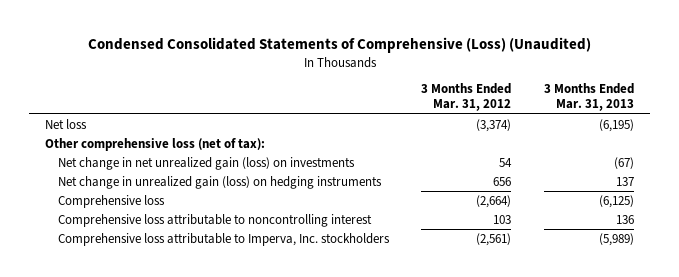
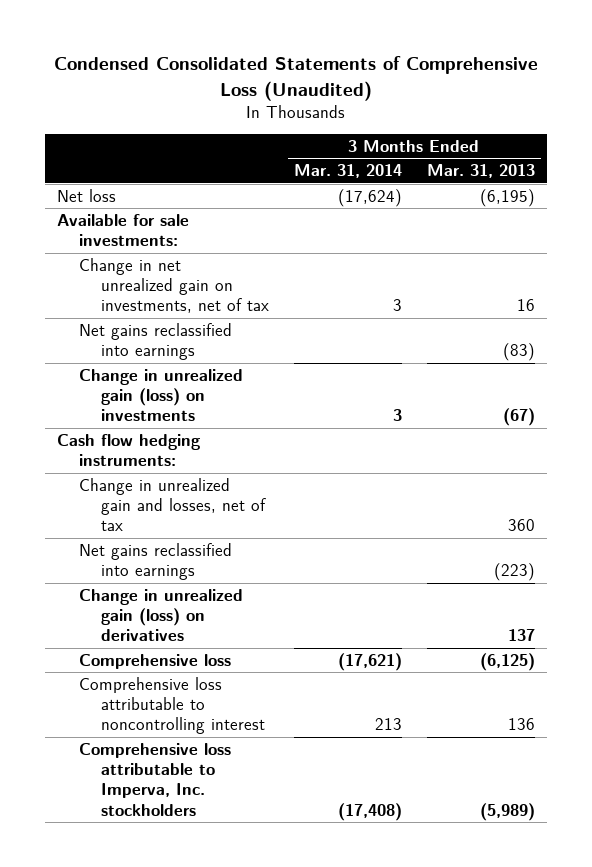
[87,37,591,54] Condensed Consolidated Statements of Comprehensive (Loss) (Unaudited) -> [54,56,539,101] Condensed Consolidated Statements of Comprehensive Loss (Unaudited)
[421,83,512,112] 3 Months Ended Mar. 31, 2012 -> none
none -> [293,164,402,179] Mar. 31, 2014
[45,137,266,151] Other comprehensive loss (net of tax): -> none
none -> [57,213,190,247] Available for sale investments:
none -> [79,257,270,314] Change in net unrealized gain on investments, net of tax
none -> [79,322,233,361] Net gains reclassified into earnings
[57,156,355,170] Net change in net unrealized gain (loss) on investments -> [79,368,244,422] Change in unrealized gain (loss) on investments
none -> [57,433,202,467] Cash flow hedging instruments:
none -> [79,477,267,532] Change in unrealized gain and losses, net of tax
none -> [79,542,233,581] Net gains reclassified into earnings
[57,175,382,189] Net change in unrealized gain (loss) on hedging instruments -> [79,588,244,642] Change in unrealized gain (loss) on derivatives

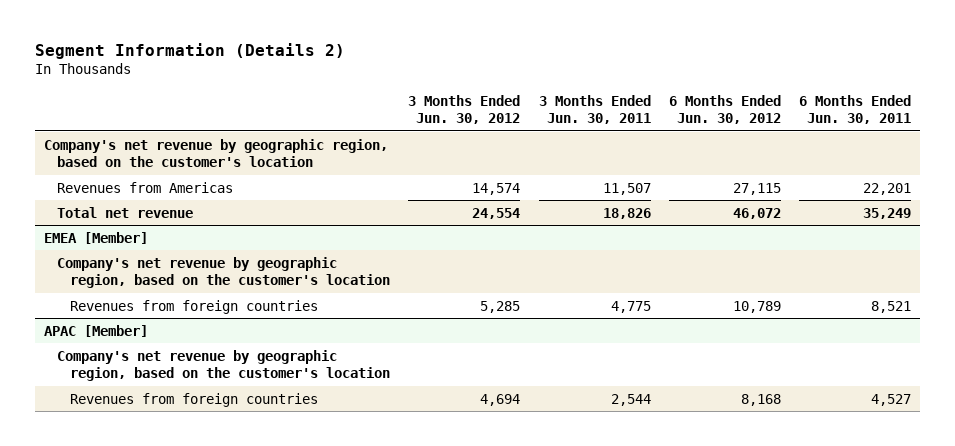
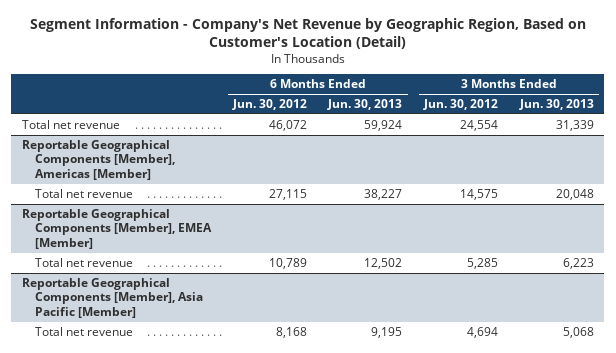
[34,42,345,59] Segment Information (Details 2) -> [29,18,586,50] Segment Information - Company's Net Revenue by Geographic Region, Based on Customer's Location (Detail)
[538,94,651,124] 3 Months Ended Jun. 30, 2011 -> none
[799,94,912,124] 6 Months Ended Jun. 30, 2011 -> none
none -> [327,98,403,110] Jun. 30, 2013
none -> [518,98,594,110] Jun. 30, 2013
[43,138,388,167] Company's net revenue by geographic region, based on the customer's location -> none
[56,181,233,193] Revenues from Americas -> none
[43,231,148,244] EMEA [Member] -> none
[56,256,390,288] Company's net revenue by geographic region, based on the customer's location -> none
[43,324,148,337] APAC [Member] -> none
[56,349,390,381] Company's net revenue by geographic region, based on the customer's location -> none
none -> [22,139,176,180] Reportable Geographical Components [Member], Americas [Member]
none -> [35,188,134,198] Total net revenue
none -> [22,208,213,249] Reportable Geographical Components [Member], EMEA [Member]
[69,299,318,314] Revenues from foreign countries -> [35,257,134,267] Total net revenue
none -> [22,277,204,318] Reportable Geographical Components [Member], Asia Pacific [Member]
[69,392,318,407] Revenues from foreign countries -> [35,326,134,336] Total net revenue

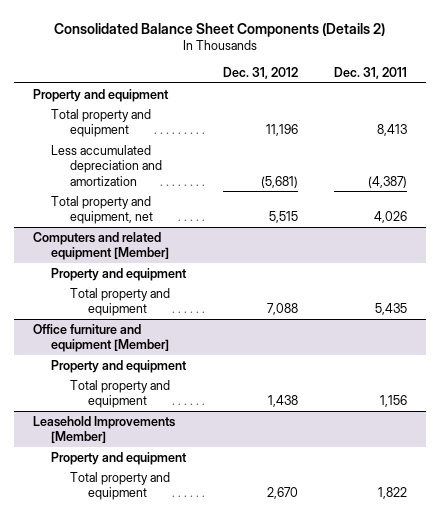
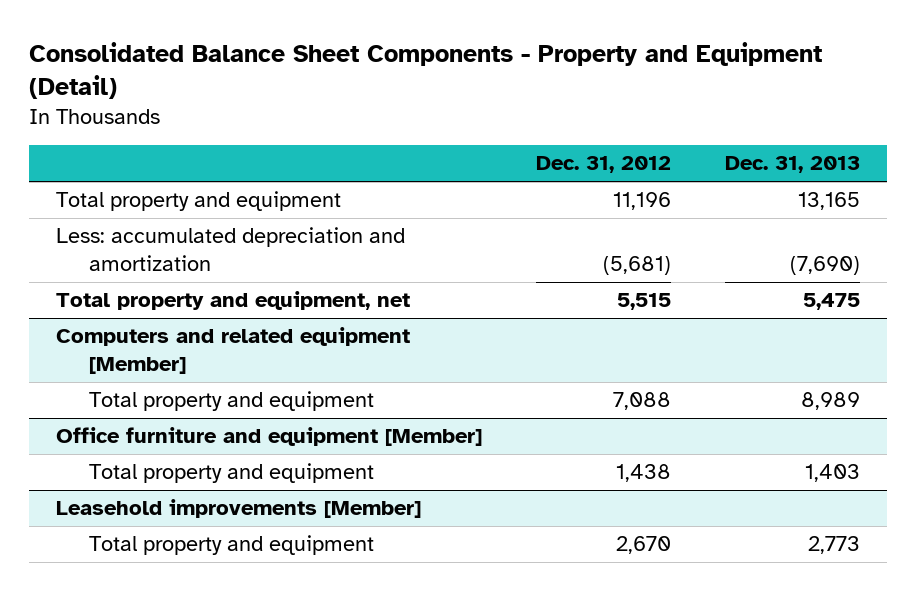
[54,22,386,37] Consolidated Balance Sheet Components (Details 2) -> [28,41,822,99] Consolidated Balance Sheet Components - Property and Equipment (Detail)
[334,67,408,80] Dec. 31, 2011 -> none
none -> [724,156,860,174] Dec. 31, 2013
[32,88,169,102] Property and equipment -> none
[51,144,162,186] Less accumulated depreciation and amortization -> [55,227,405,271] Less: accumulated depreciation and amortization
[51,267,188,281] Property and equipment -> none
[51,359,188,373] Property and equipment -> none
[51,451,188,465] Property and equipment -> none
[32,415,175,444] Leasehold Improvements [Member] -> [55,499,421,519] Leasehold improvements [Member]

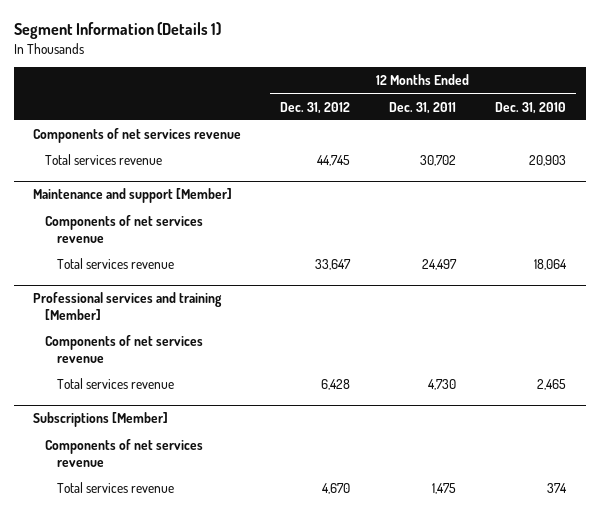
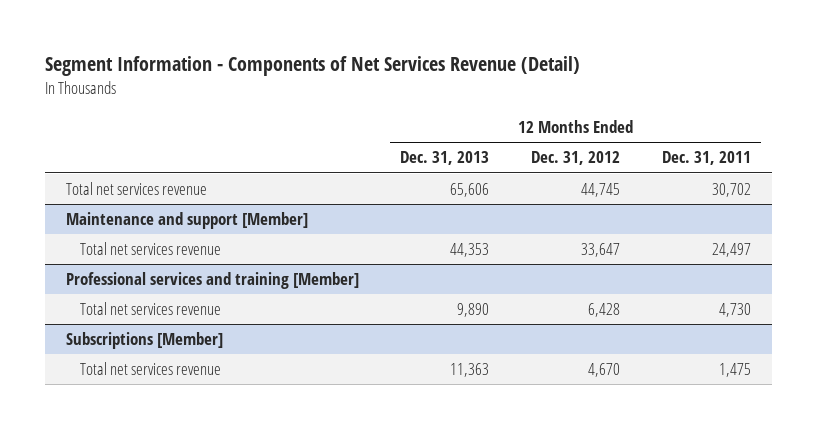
[13,22,221,40] Segment Information (Details 1) -> [44,56,580,77] Segment Information - Components of Net Services Revenue (Detail)
[495,101,567,114] Dec. 31, 2010 -> none
none -> [400,151,490,166] Dec. 31, 2013
[33,128,242,144] Components of net services revenue -> none
[45,154,163,166] Total services revenue -> [65,182,207,196] Total net services revenue
[45,215,204,243] Components of net services revenue -> none
[57,258,175,270] Total services revenue -> [79,242,221,256] Total net services revenue
[45,335,204,363] Components of net services revenue -> none
[57,378,175,390] Total services revenue -> [79,302,221,316] Total net services revenue
[45,439,204,467] Components of net services revenue -> none
[57,482,175,494] Total services revenue -> [79,362,221,376] Total net services revenue

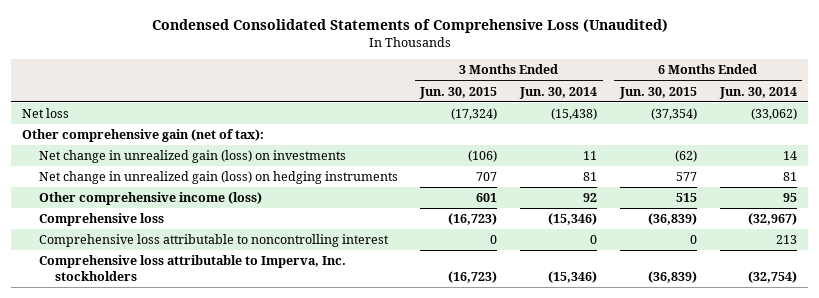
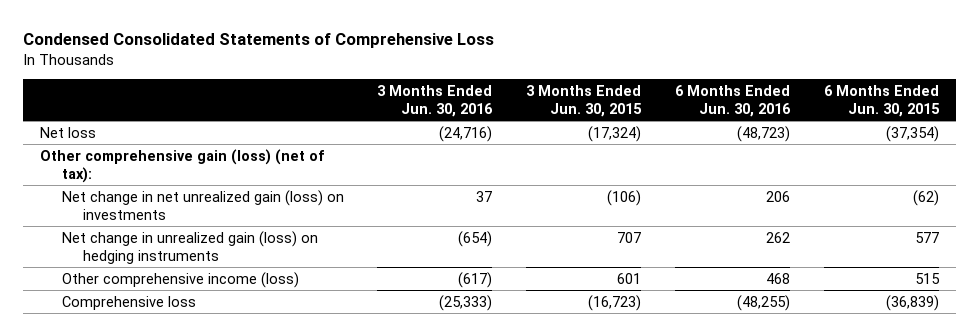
[151,19,668,34] Condensed Consolidated Statements of Comprehensive Loss (Unaudited) -> [22,33,494,49] Condensed Consolidated Statements of Comprehensive Loss
[519,86,598,99] Jun. 30, 2014 -> none
[718,86,797,99] Jun. 30, 2014 -> none
none -> [377,84,494,118] 3 Months Ended Jun. 30, 2016
none -> [674,84,791,118] 6 Months Ended Jun. 30, 2016
[22,129,265,143] Other comprehensive gain (net of tax): -> [39,148,325,183] Other comprehensive gain (loss) (net of tax):
[38,150,346,164] Net change in unrealized gain (loss) on investments -> [61,189,344,220] Net change in net unrealized gain (loss) on investments
[38,234,389,248] Comprehensive loss attributable to noncontrolling interest -> none
[38,255,346,281] Comprehensive loss attributable to Imperva, Inc. stockholders -> none

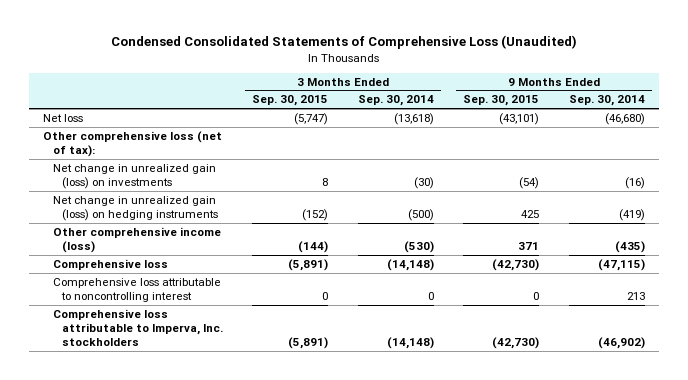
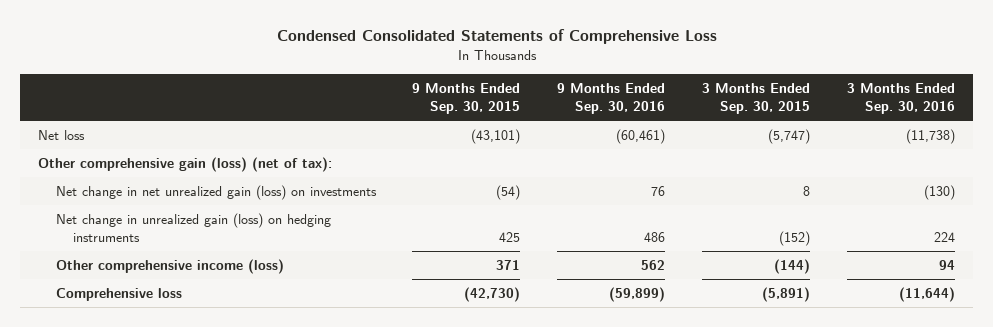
[110,35,577,50] Condensed Consolidated Statements of Comprehensive Loss (Unaudited) -> [276,29,717,45] Condensed Consolidated Statements of Comprehensive Loss
[357,95,434,107] Sep. 30, 2014 -> none
[568,95,645,107] Sep. 30, 2014 -> none
none -> [557,83,666,114] 9 Months Ended Sep. 30, 2016
none -> [846,83,955,114] 3 Months Ended Sep. 30, 2016
[43,130,223,157] Other comprehensive loss (net of tax): -> [38,157,333,173] Other comprehensive gain (loss) (net of tax):
[52,163,216,189] Net change in unrealized gain (loss) on investments -> [55,185,377,201] Net change in net unrealized gain (loss) on investments
[52,277,221,302] Comprehensive loss attributable to noncontrolling interest -> none
[52,308,223,346] Comprehensive loss attributable to Imperva, Inc. stockholders -> none

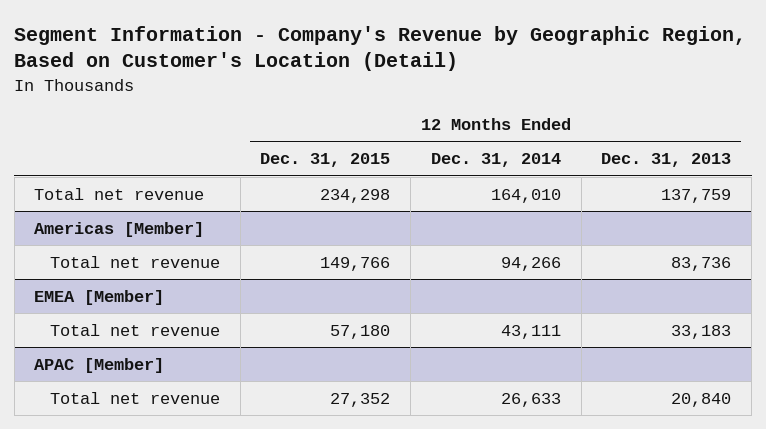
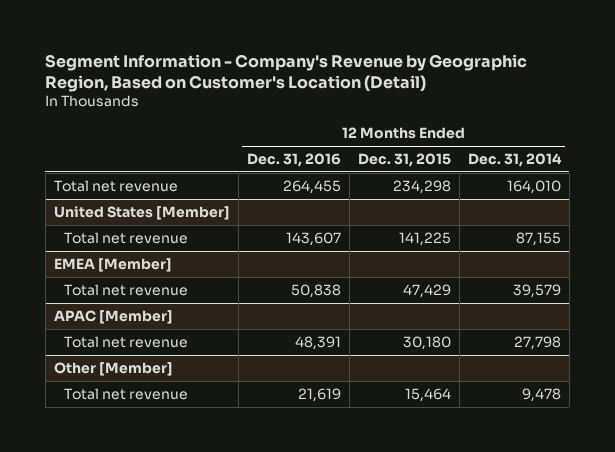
[601,153,732,168] Dec. 31, 2013 -> none
none -> [246,153,341,168] Dec. 31, 2016
[34,221,205,237] Americas [Member] -> none
none -> [53,205,230,220] United States [Member]
[320,256,391,271] 149,766 -> [398,231,451,246] 141,225
[500,256,561,271] 94,266 -> [515,231,561,246] 87,155
[330,324,391,339] 57,180 -> [402,283,451,298] 47,429
[500,324,561,339] 43,111 -> [512,283,561,298] 39,579
[330,392,391,407] 27,352 -> [402,335,451,350] 30,180
[500,392,561,407] 26,633 -> [513,335,561,350] 27,798
none -> [53,361,173,376] Other [Member]
none -> [63,387,188,400] Total net revenue

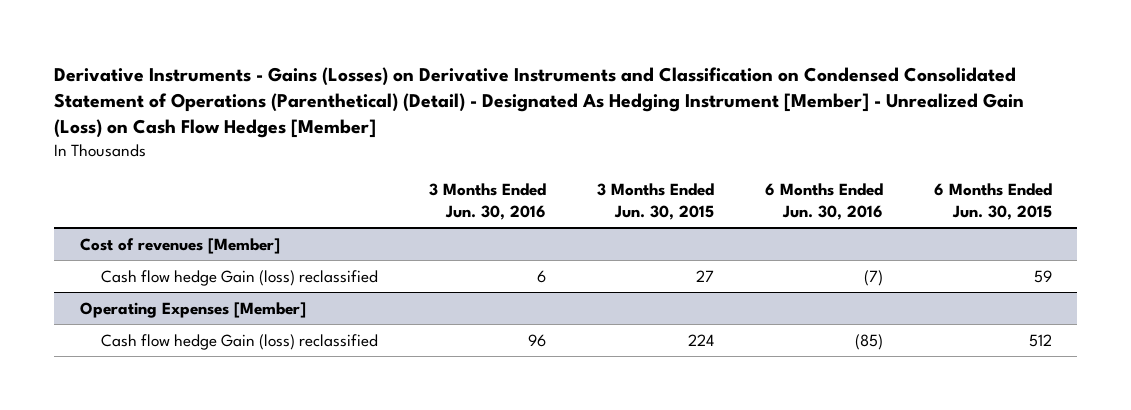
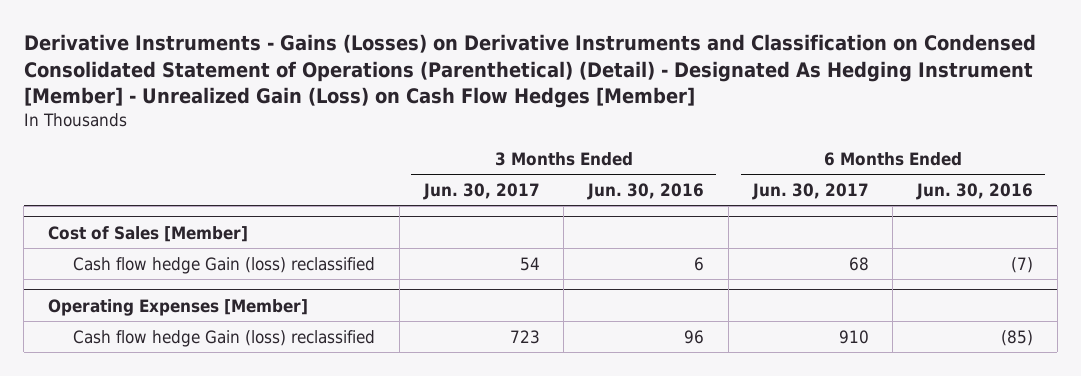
[596,183,714,220] 3 Months Ended Jun. 30, 2015 -> none
[933,183,1052,220] 6 Months Ended Jun. 30, 2015 -> none
none -> [422,182,540,200] Jun. 30, 2017
none -> [751,182,869,200] Jun. 30, 2017
[79,237,280,254] Cost of revenues [Member] -> [48,225,249,242] Cost of Sales [Member]

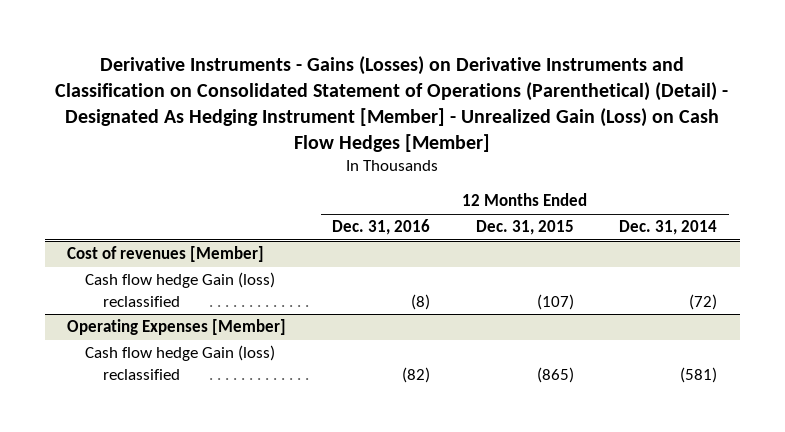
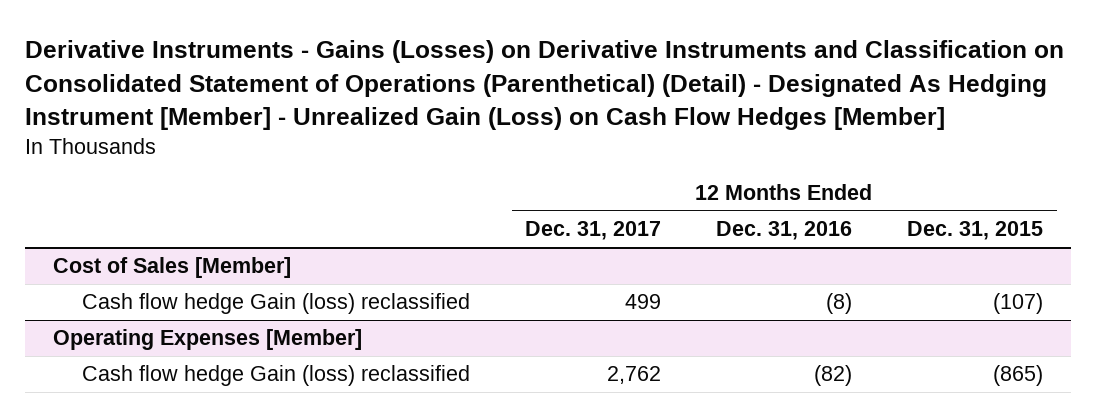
[619,220,718,236] Dec. 31, 2014 -> none
none -> [525,221,662,241] Dec. 31, 2017
[67,246,265,263] Cost of revenues [Member] -> [52,257,291,279] Cost of Sales [Member]

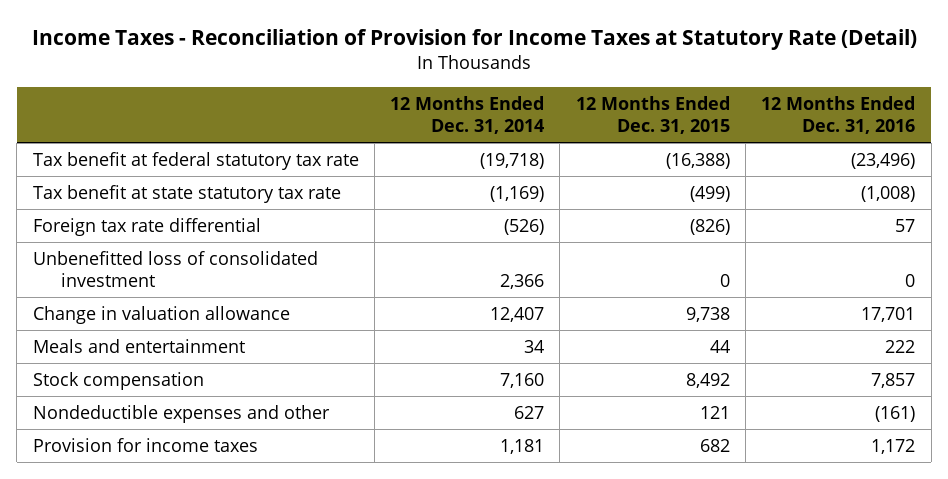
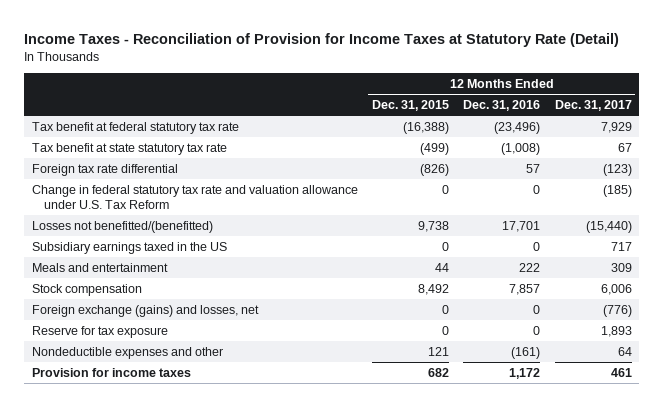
[390,96,545,134] 12 Months Ended Dec. 31, 2014 -> none
none -> [554,100,632,112] Dec. 31, 2017
[32,250,318,287] Unbenefitted loss of consolidated investment -> none
none -> [31,184,358,209] Change in federal statutory tax rate and valuation allowance under U.S. Tax Reform
[32,305,290,324] Change in valuation allowance -> [31,220,213,233] Losses not benefitted/(benefitted)
none -> [31,241,227,254] Subsidiary earnings taxed in the US
none -> [31,304,259,317] Foreign exchange (gains) and losses, net
none -> [31,325,168,338] Reserve for tax exposure

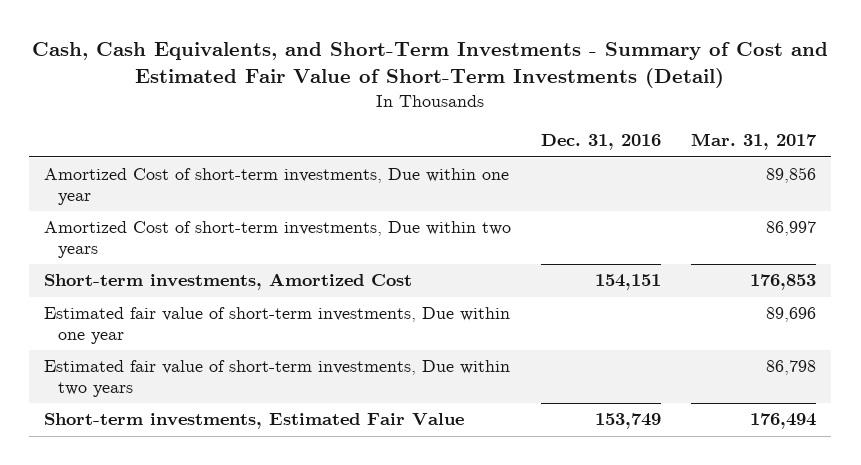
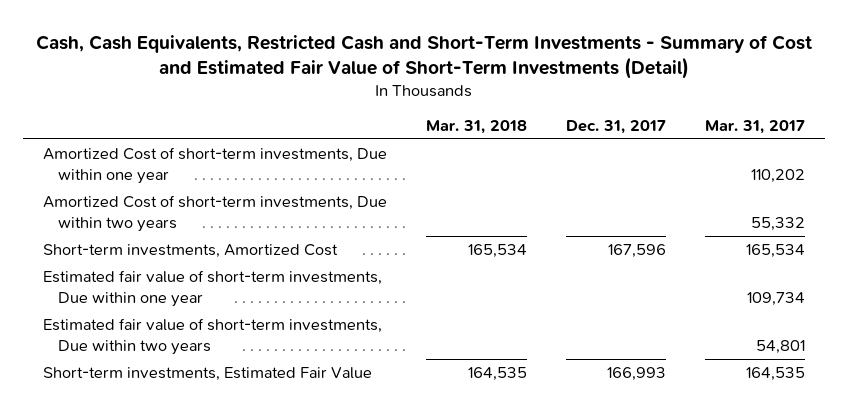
[32,42,829,89] Cash, Cash Equivalents, and Short-Term Investments - Summary of Cost and Estimated Fair Value of Short-Term Investments (Detail) -> [35,34,812,79] Cash, Cash Equivalents, Restricted Cash and Short-Term Investments - Summary of Cost and Estimated Fair Value of Short-Term Investments (Detail)
[541,134,662,151] Dec. 31, 2016 -> none
none -> [425,120,527,135] Mar. 31, 2018
none -> [565,120,666,135] Dec. 31, 2017
[766,167,817,184] 89,856 -> [750,168,805,183] 110,202
[766,221,817,237] 86,997 -> [750,216,805,231] 55,332
[750,274,817,291] 176,853 -> [745,243,805,258] 165,534
[766,307,817,323] 89,696 -> [746,291,805,306] 109,734
[766,360,817,376] 86,798 -> [755,339,805,354] 54,801
[750,413,817,430] 176,494 -> [745,366,805,381] 164,535

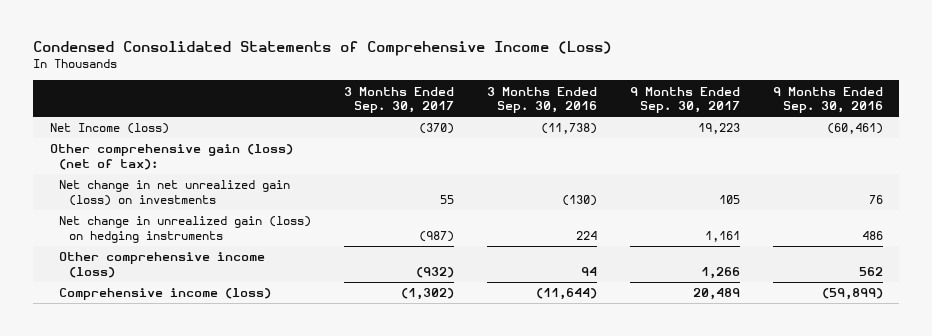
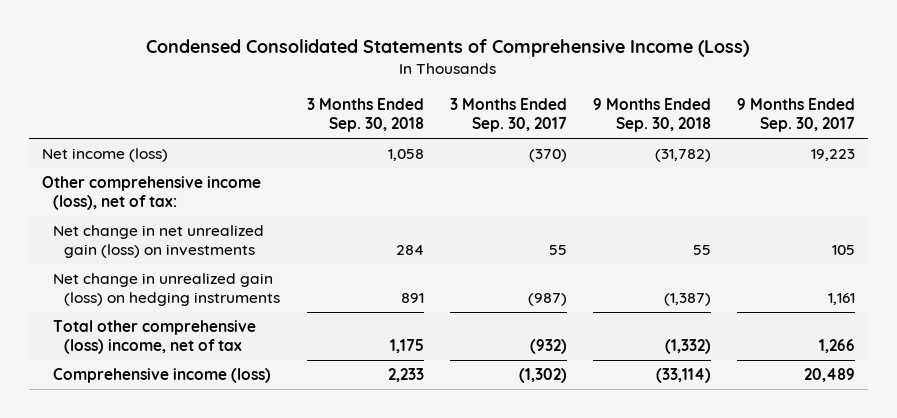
[487,86,598,114] 3 Months Ended Sep. 30, 2016 -> none
[772,86,883,114] 9 Months Ended Sep. 30, 2016 -> none
none -> [306,97,424,133] 3 Months Ended Sep. 30, 2018
none -> [592,97,711,133] 9 Months Ended Sep. 30, 2018
[49,123,169,135] Net Income (loss) -> [41,147,168,162] Net income (loss)
[49,144,293,170] Other comprehensive gain (loss) (net of tax): -> [41,175,261,211] Other comprehensive income (loss), net of tax:
[59,252,266,278] Other comprehensive income (loss) -> [53,319,257,355] Total other comprehensive (loss) income, net of tax

